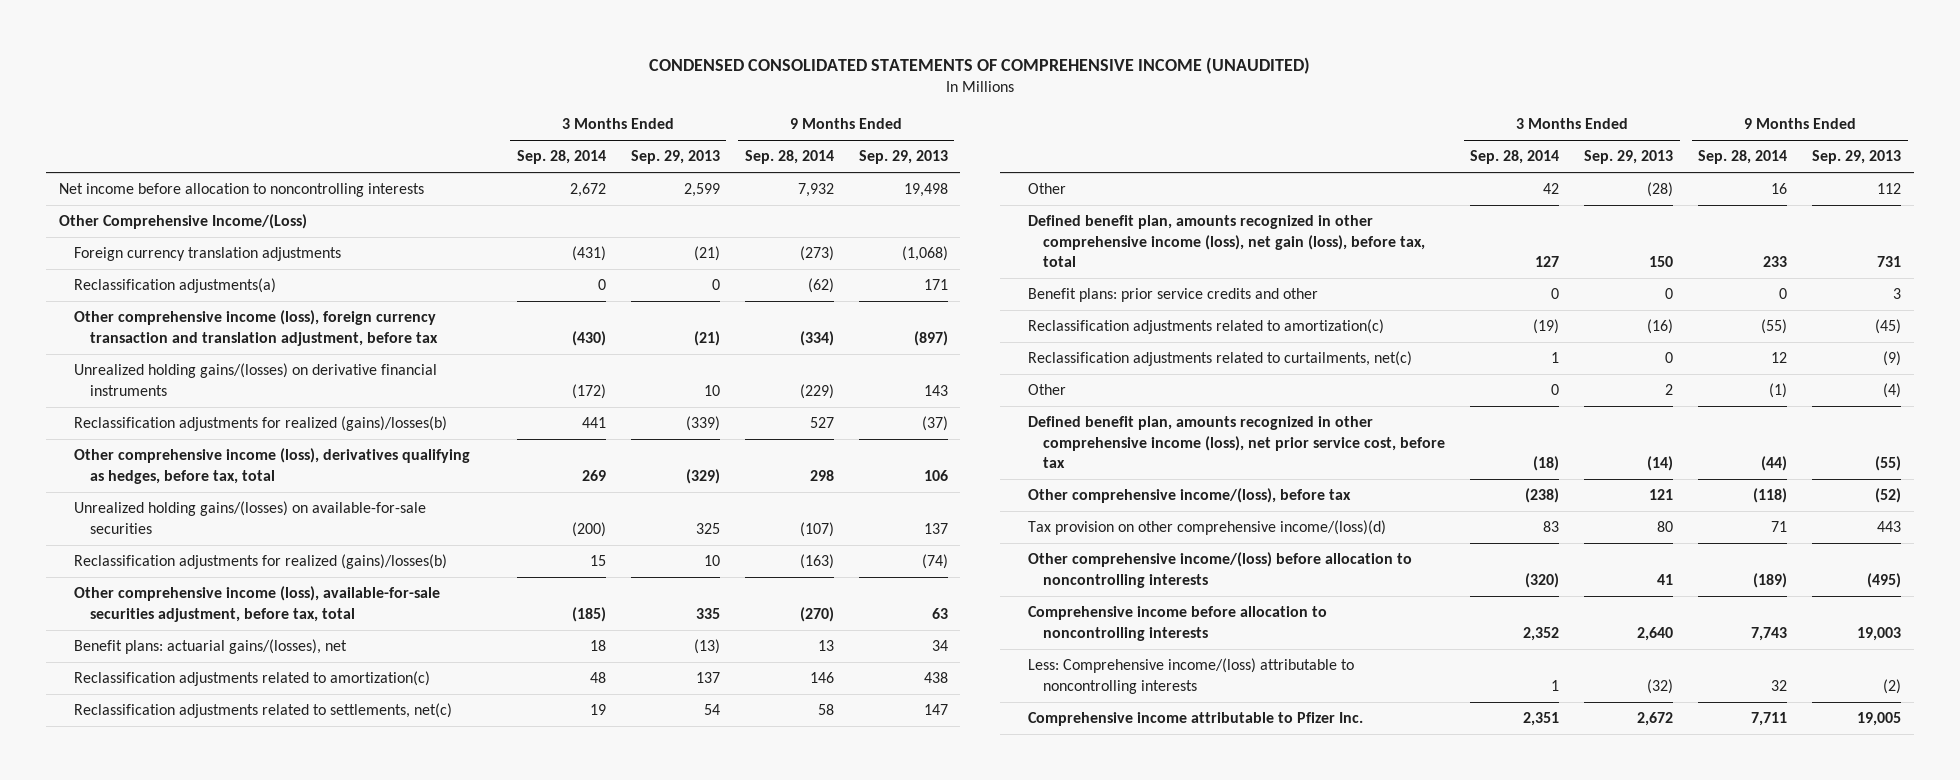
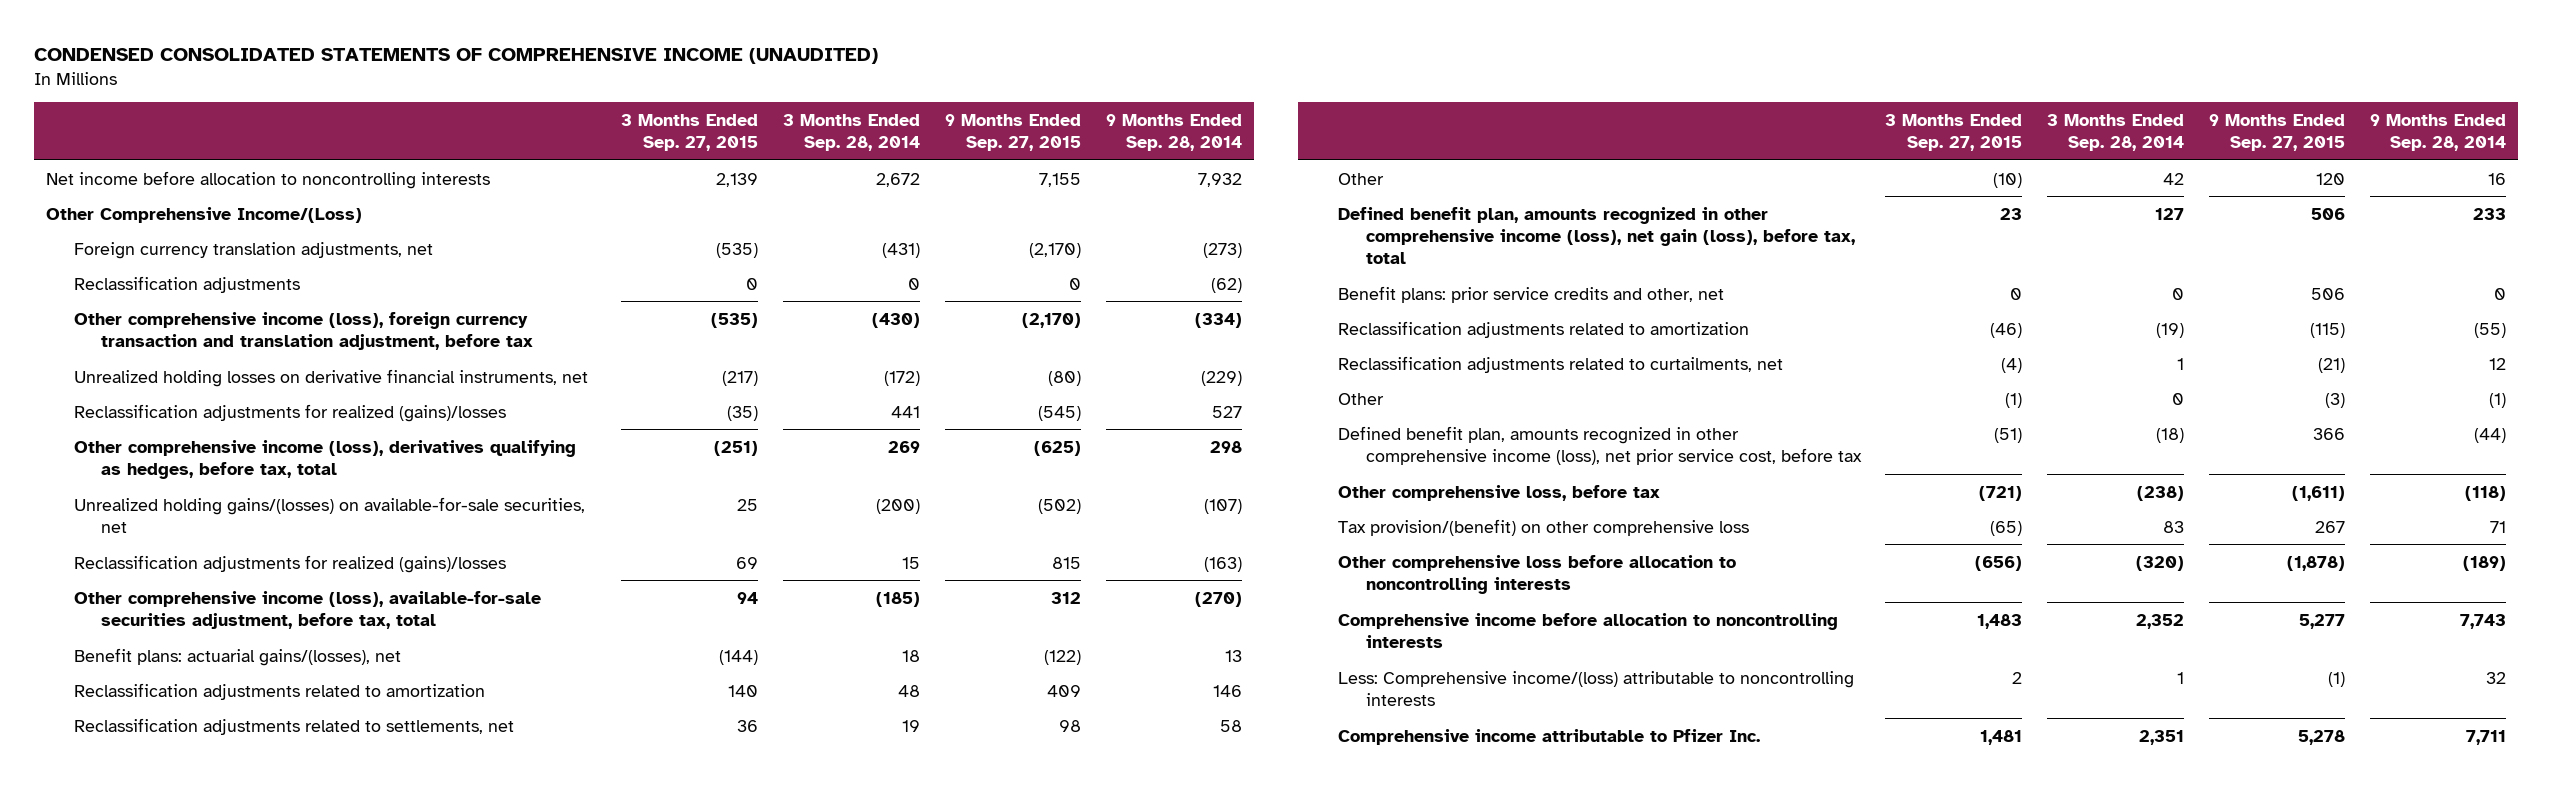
[630,150,720,165] Sep. 29, 2013 -> none
[858,150,948,165] Sep. 29, 2013 -> none
none -> [621,113,759,151] 3 Months Ended Sep. 27, 2015
none -> [944,113,1081,151] 9 Months Ended Sep. 27, 2015
[74,247,342,262] Foreign currency translation adjustments -> [73,241,433,259] Foreign currency translation adjustments, net
[74,278,277,294] Reclassification adjustments(a) -> [73,275,300,293] Reclassification adjustments
[74,363,438,396] Unrealized holding gains/(losses) on derivative financial instruments -> [73,368,588,387] Unrealized holding losses on derivative financial instruments, net
[74,416,448,432] Reclassification adjustments for realized (gains)/losses(b) -> [73,403,506,422] Reclassification adjustments for realized (gains)/losses
[74,501,427,534] Unrealized holding gains/(losses) on available-for-sale securities -> [73,496,585,533] Unrealized holding gains/(losses) on available-for-sale securities, net
[74,554,448,570] Reclassification adjustments for realized (gains)/losses(b) -> [73,554,506,573] Reclassification adjustments for realized (gains)/losses
[74,671,431,687] Reclassification adjustments related to amortization(c) -> [73,682,485,700] Reclassification adjustments related to amortization
[74,703,453,719] Reclassification adjustments related to settlements, net(c) -> [73,717,514,735] Reclassification adjustments related to settlements, net
[1027,288,1318,303] Benefit plans: prior service credits and other -> [1337,285,1724,303] Benefit plans: prior service credits and other, net
[1027,319,1384,335] Reclassification adjustments related to amortization(c) -> [1337,320,1749,338] Reclassification adjustments related to amortization
[1027,351,1412,367] Reclassification adjustments related to curtailments, net(c) -> [1337,355,1783,373] Reclassification adjustments related to curtailments, net
[1027,488,1351,504] Other comprehensive income/(loss), before tax -> [1337,484,1660,501] Other comprehensive loss, before tax
[1027,520,1386,536] Tax provision on other comprehensive income/(loss)(d) -> [1337,518,1749,536] Tax provision/(benefit) on other comprehensive loss
[1027,552,1412,588] Other comprehensive income/(loss) before allocation to noncontrolling interests -> [1337,554,1736,594] Other comprehensive loss before allocation to noncontrolling interests

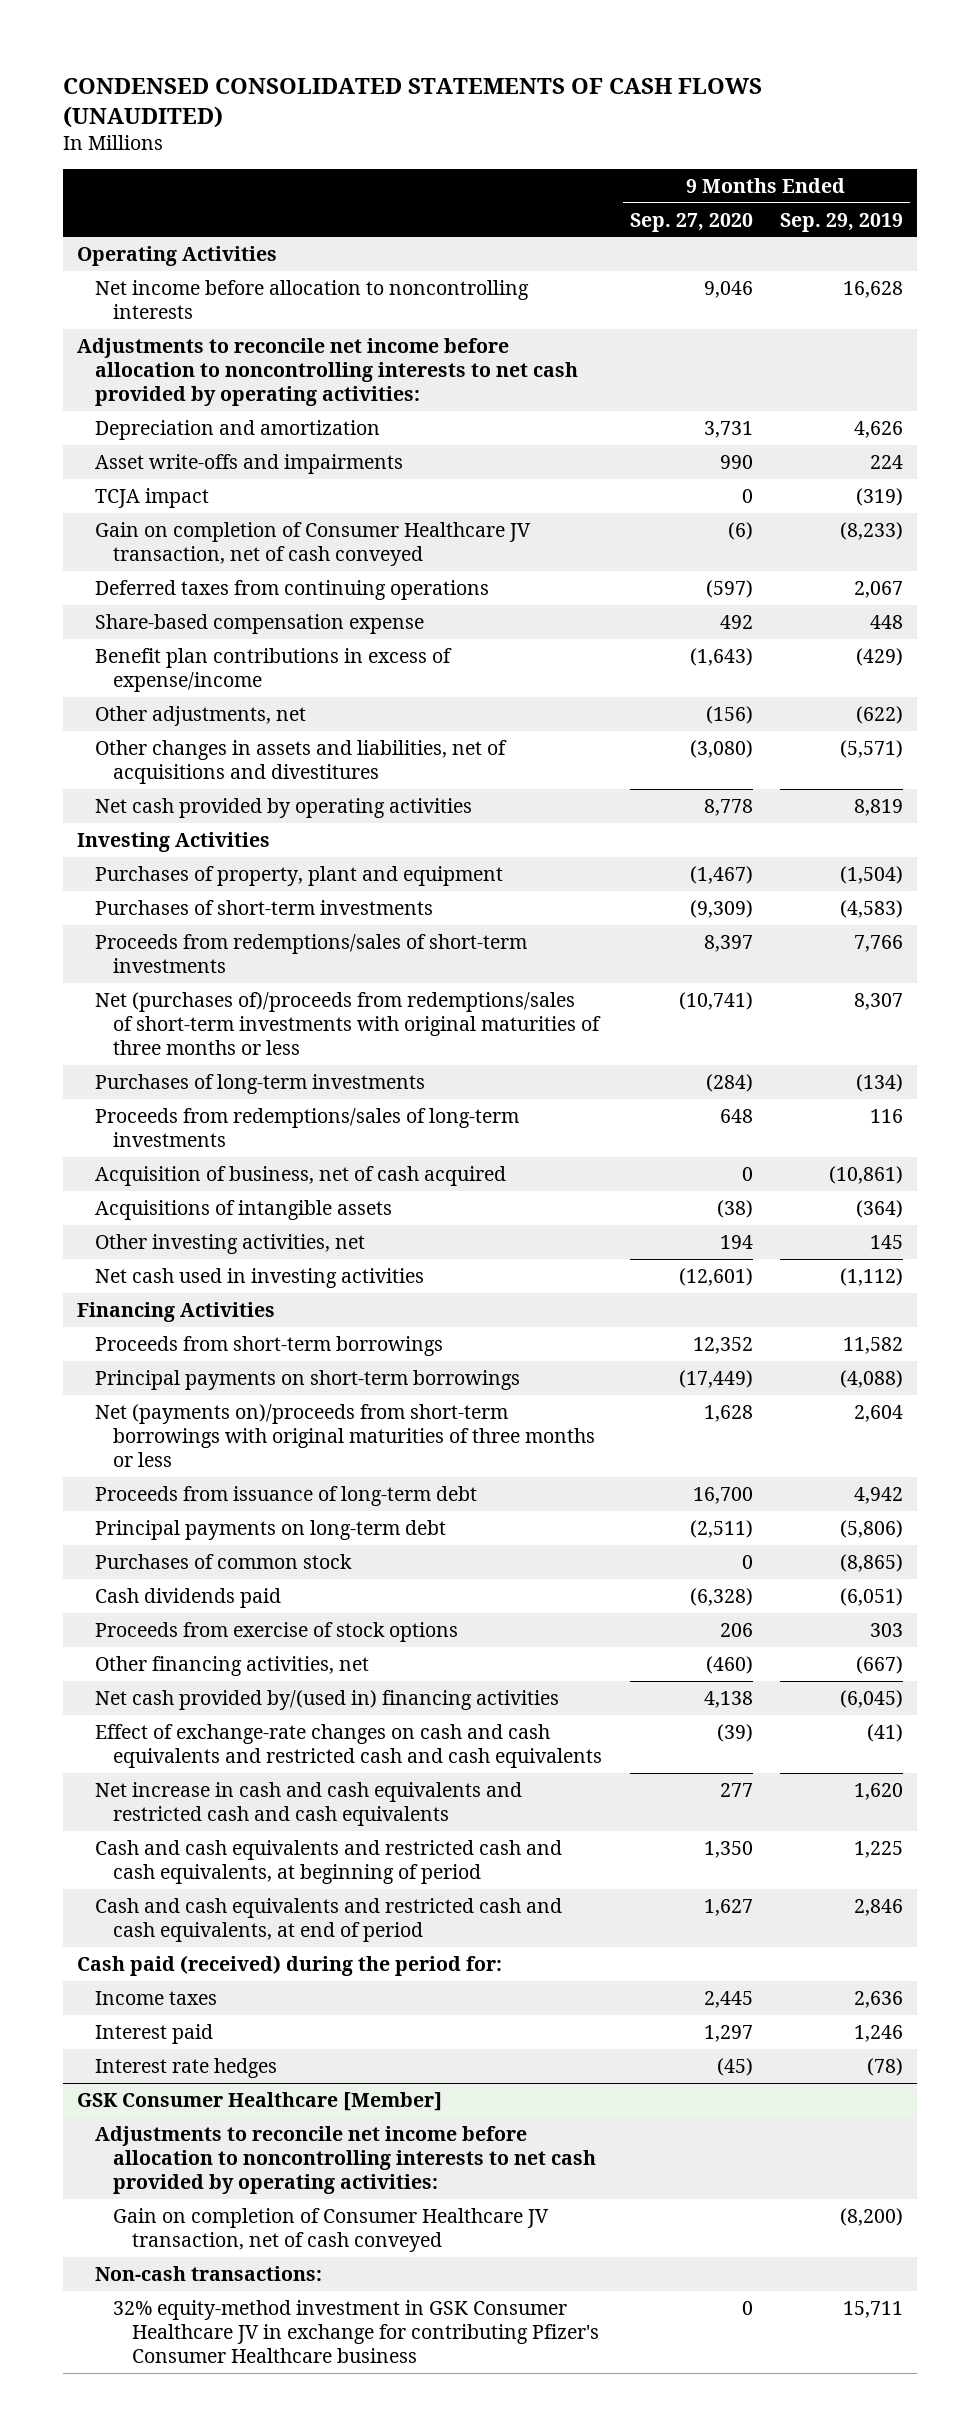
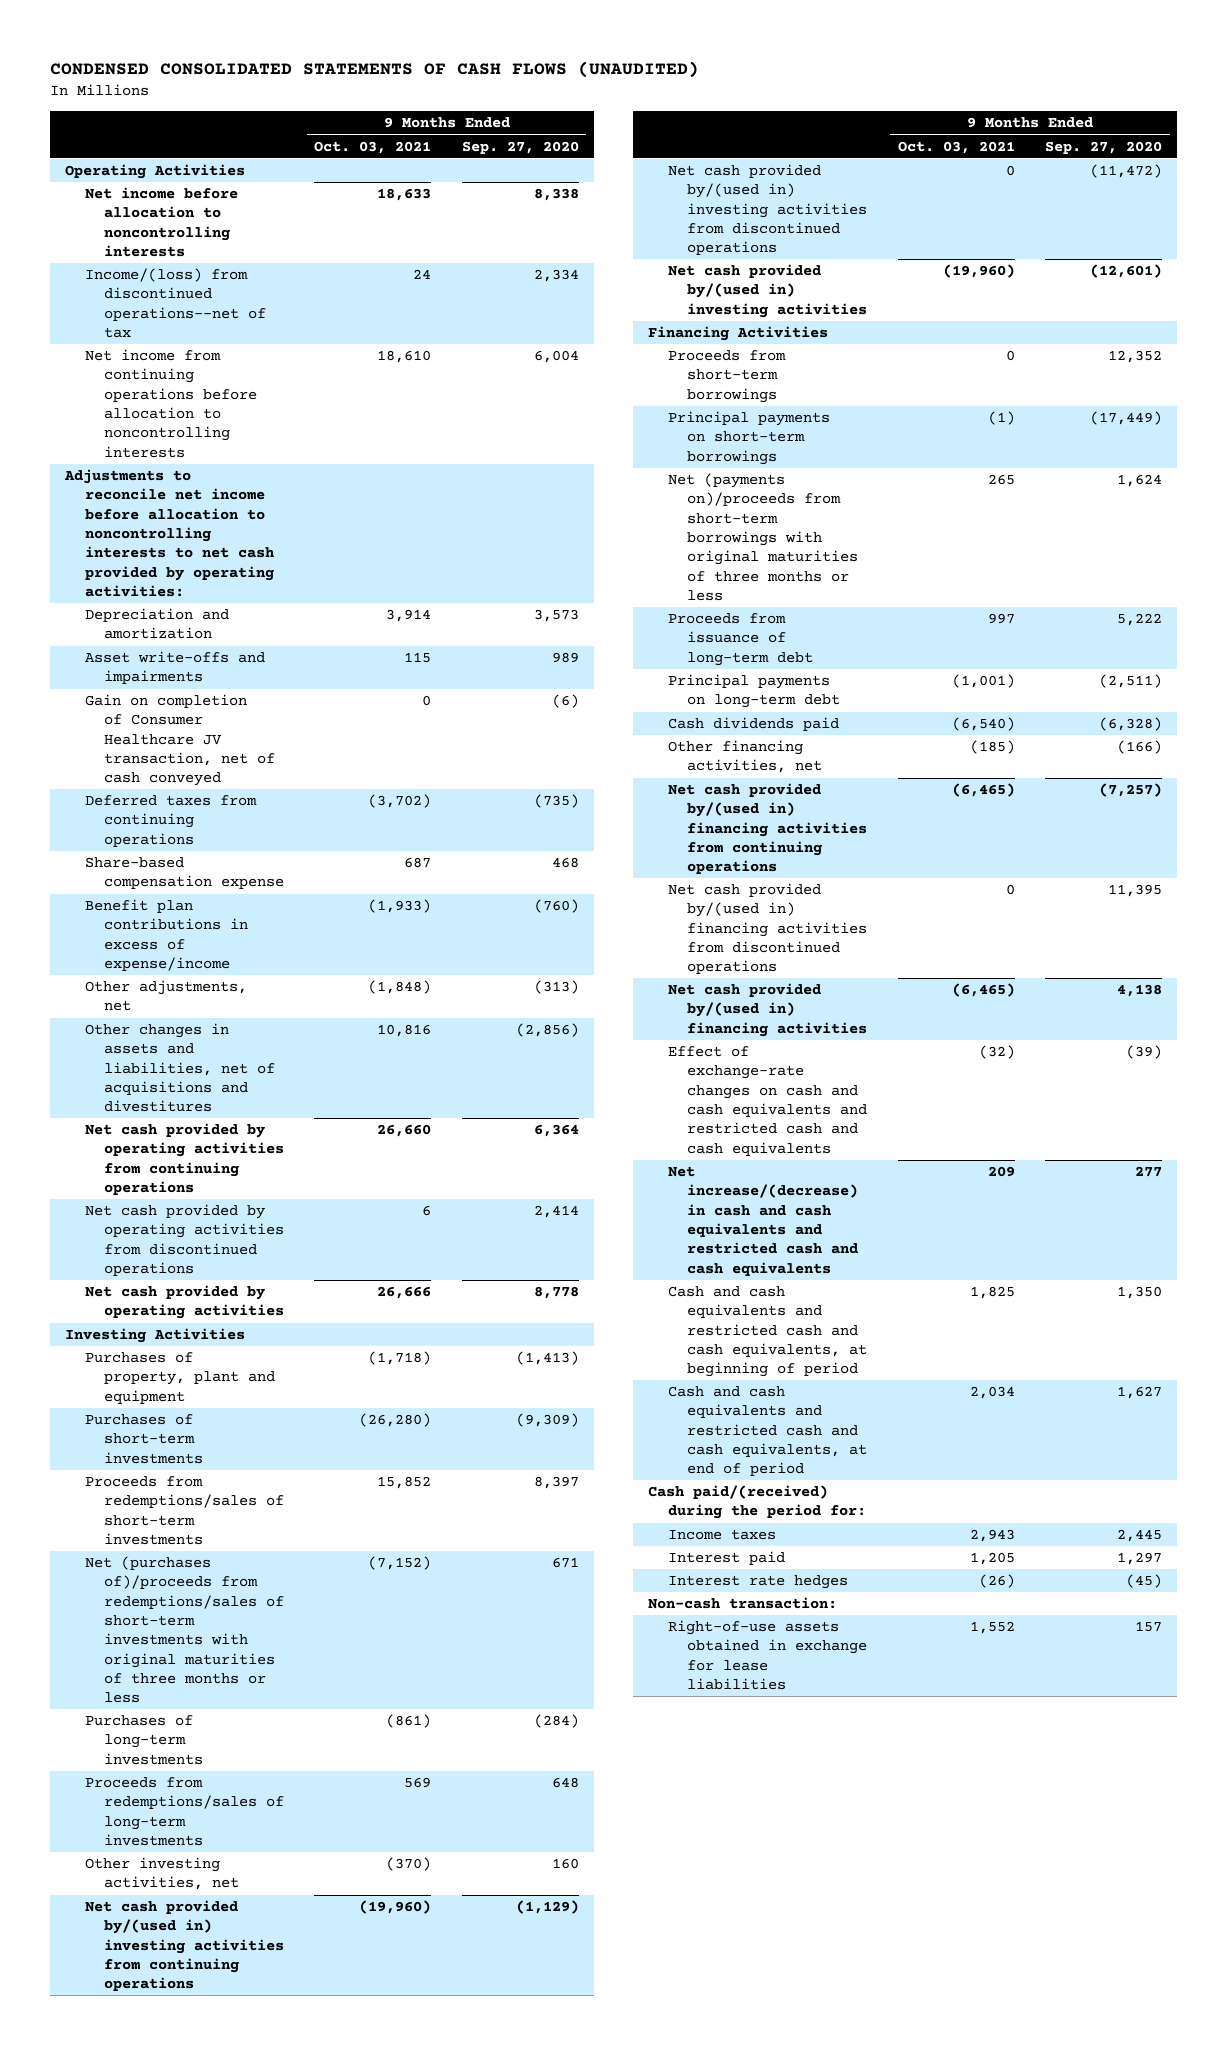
[780,212,904,232] Sep. 29, 2019 -> none
none -> [314,140,432,154] Oct. 03, 2021
[703,280,753,298] 9,046 -> [533,188,579,202] 8,338
none -> [84,268,267,339] Income/(loss) from discontinued operations--net of tax
none -> [84,349,258,458] Net income from continuing operations before allocation to noncontrolling interests
[95,487,210,508] TCJA impact -> none
[703,420,753,438] 3,731 -> [533,609,579,623] 3,573
[719,454,753,469] 990 -> [551,652,579,664] 989
[705,579,753,598] (597) -> [533,794,579,809] (735)
[719,614,753,629] 492 -> [551,857,579,869] 468
[689,647,753,666] (1,643) -> [533,899,579,914] (760)
[705,705,753,724] (156) -> [533,980,579,995] (313)
[689,739,753,758] (3,080) -> [515,1023,579,1038] (2,856)
none -> [84,1123,285,1196] Net cash provided by operating activities from continuing operations
none -> [84,1204,285,1277] Net cash provided by operating activities from discontinued operations
[689,865,753,884] (1,467) -> [515,1351,579,1366] (1,413)
[678,991,753,1010] (10,741) -> [551,1557,579,1569] 671
[95,1165,507,1186] Acquisition of business, net of cash acquired -> none
[95,1199,393,1220] Acquisitions of intangible assets -> none
[719,1234,753,1249] 194 -> [551,1858,579,1870] 160
none -> [84,1900,285,1992] Net cash provided by/(used in) investing activities from continuing operations
none -> [667,164,868,256] Net cash provided by/(used in) investing activities from discontinued operations
[95,1267,425,1288] Net cash used in investing activities -> [667,264,868,318] Net cash provided by/(used in) investing activities
[703,1404,753,1422] 1,628 -> [1117,474,1163,488] 1,624
[692,1486,753,1504] 16,700 -> [1117,613,1163,627] 5,222
[95,1553,353,1569] Purchases of common stock -> none
[95,1621,459,1642] Proceeds from exercise of stock options -> none
[705,1655,753,1674] (460) -> [1117,740,1163,755] (166)
none -> [667,783,868,875] Net cash provided by/(used in) financing activities from continuing operations
none -> [667,883,868,975] Net cash provided by/(used in) financing activities from discontinued operations
[95,1781,523,1826] Net increase in cash and cash equivalents and restricted cash and cash equivalents -> [667,1166,859,1276] Net increase/(decrease) in cash and cash equivalents and restricted cash and cash equivalents
[77,1954,503,1976] Cash paid (received) during the period for: -> [648,1485,866,1520] Cash paid/(received) during the period for:
[77,2091,443,2111] GSK Consumer Healthcare [Member] -> none
[95,2125,597,2194] Adjustments to reconcile net income before allocation to noncontrolling interests to net cash provided by operating activities: -> none
[113,2207,550,2252] Gain on completion of Consumer Healthcare JV transaction, net of cash conveyed -> none
[113,2299,599,2363] 32% equity-method investment in GSK Consumer Healthcare JV in exchange for contributing Pfizer's Consumer Healthcare business -> none
[95,2265,323,2281] Non-cash transactions: -> [648,1597,838,1610] Non-cash transaction:
none -> [667,1620,868,1691] Right-of-use assets obtained in exchange for lease liabilities

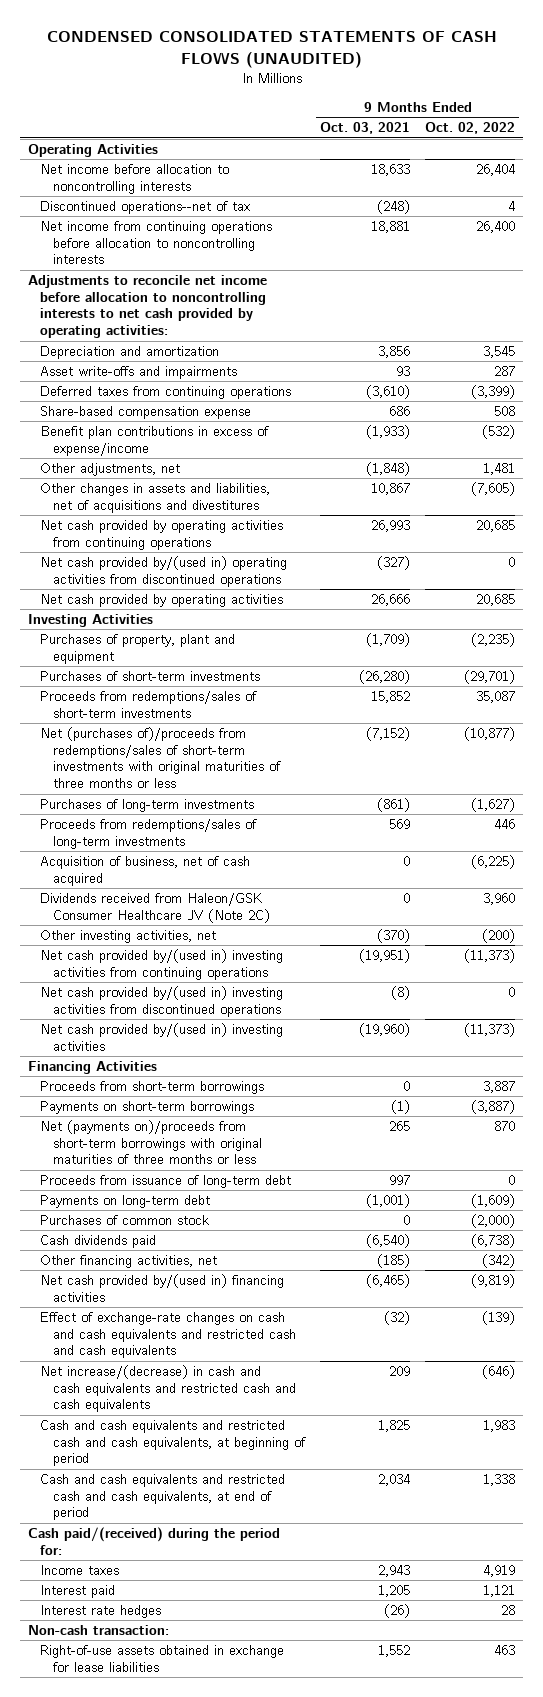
[461,140,579,154] Sep. 27, 2020 -> none
none -> [425,122,516,135] Oct. 02, 2022
[84,268,267,339] Income/(loss) from discontinued operations--net of tax -> [40,201,251,215] Discontinued operations--net of tax
[413,269,432,280] 24 -> [377,200,411,215] (248)
[377,350,432,364] 18,610 -> [371,221,411,234] 18,881
[84,694,276,787] Gain on completion of Consumer Healthcare JV transaction, net of cash conveyed -> none
[386,609,432,623] 3,914 -> [378,346,411,359] 3,856
[404,652,432,664] 115 -> [396,366,411,377] 93
[368,794,432,809] (3,702) -> [366,385,411,400] (3,610)
[404,857,432,869] 687 -> [389,406,411,417] 686
[377,1024,432,1038] 10,816 -> [371,483,411,496] 10,867
[377,1124,432,1138] 26,660 -> [371,520,411,533] 26,993
[84,1204,285,1277] Net cash provided by operating activities from discontinued operations -> [40,556,288,587] Net cash provided by/(used in) operating activities from discontinued operations
[422,1205,432,1217] 6 -> [377,556,411,571] (327)
[368,1351,432,1366] (1,718) -> [366,633,411,648] (1,709)
none -> [40,856,251,886] Acquisition of business, net of cash acquired
none -> [40,893,271,923] Dividends received from Haleon/GSK Consumer Healthcare JV (Note 2C)
[359,1900,432,1915] (19,960) -> [359,949,411,964] (19,951)
[1005,165,1015,177] 0 -> [391,986,411,1001] (8)
[667,411,830,465] Principal payments on short-term borrowings -> [40,1101,255,1115] Payments on short-term borrowings
[667,674,841,709] Principal payments on long-term debt -> [40,1195,211,1209] Payments on long-term debt
none -> [40,1215,210,1226] Purchases of common stock
[667,783,868,875] Net cash provided by/(used in) financing activities from continuing operations -> none
[667,883,868,975] Net cash provided by/(used in) financing activities from discontinued operations -> none

